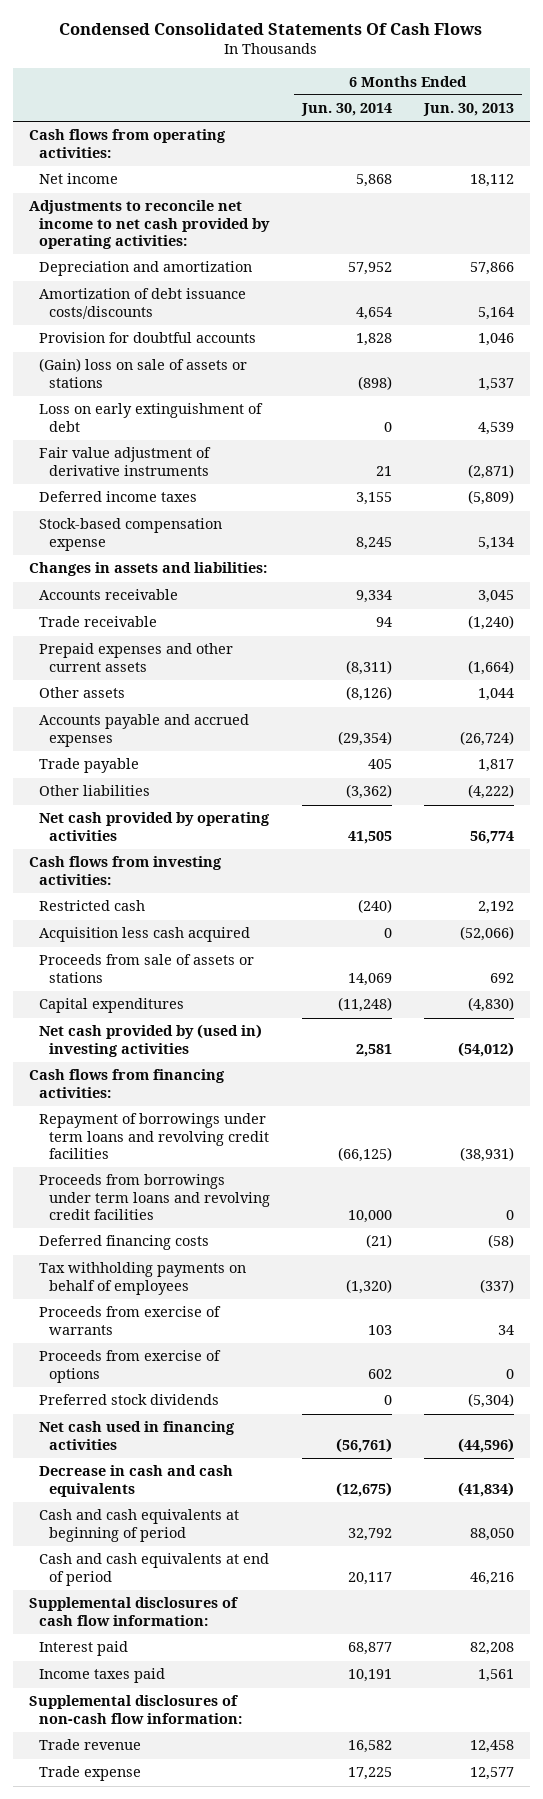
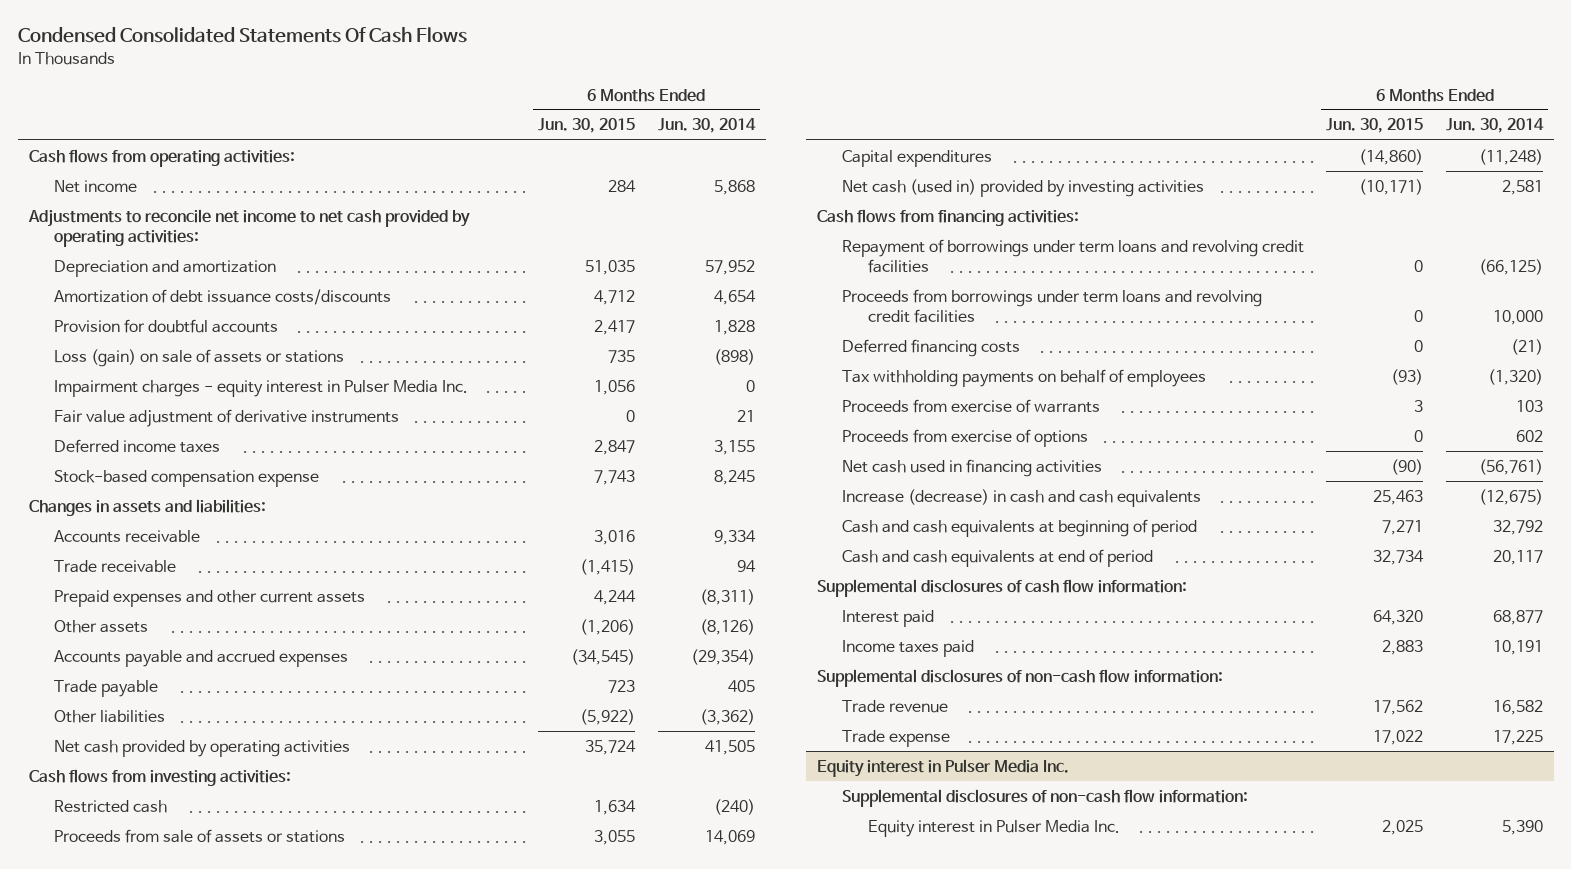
[423,103,515,117] Jun. 30, 2013 -> none
none -> [538,118,636,134] Jun. 30, 2015
[38,403,263,432] Loss on early extinguishment of debt -> none
[38,358,247,388] (Gain) loss on sale of assets or stations -> [54,348,345,367] Loss (gain) on sale of assets or stations
none -> [54,379,469,397] Impairment charges - equity interest in Pulser Media Inc.
[38,927,250,943] Acquisition less cash acquired -> none
[38,1024,262,1057] Net cash provided by (used in) investing activities -> [842,178,1205,197] Net cash (used in) provided by investing activities
[38,1394,219,1406] Preferred stock dividends -> none
[38,1465,233,1497] Decrease in cash and cash equivalents -> [842,488,1202,507] Increase (decrease) in cash and cash equivalents
none -> [816,758,1069,777] Equity interest in Pulser Media Inc.
none -> [842,788,1249,807] Supplemental disclosures of non-cash flow information:
none -> [867,819,1120,837] Equity interest in Pulser Media Inc.

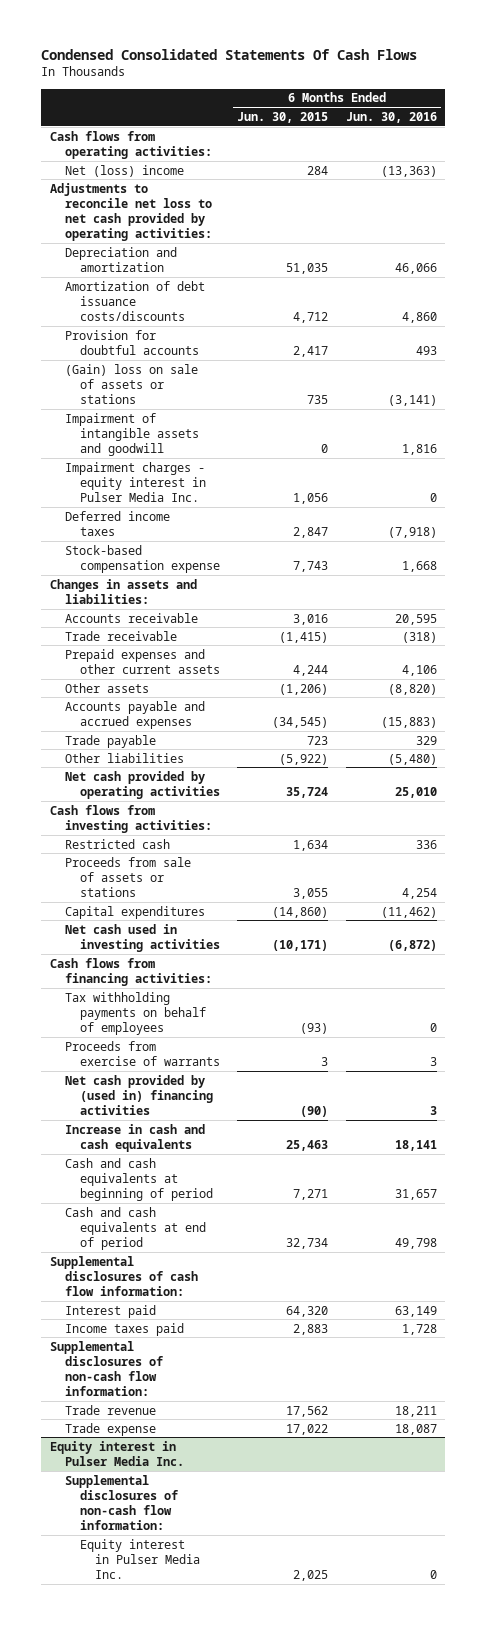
[657,118,756,134] Jun. 30, 2014 -> none
none -> [345,111,437,123] Jun. 30, 2016
[54,179,138,193] Net income -> [64,164,184,177] Net (loss) income
[27,208,470,247] Adjustments to reconcile net income to net cash provided by operating activities: -> [49,182,212,242] Adjustments to reconcile net loss to net cash provided by operating activities:
[54,348,345,367] Loss (gain) on sale of assets or stations -> [64,363,198,405] (Gain) loss on sale of assets or stations
none -> [64,412,199,457] Impairment of intangible assets and goodwill
[54,408,400,427] Fair value adjustment of derivative instruments -> none
[842,178,1205,197] Net cash (used in) provided by investing activities -> [64,923,220,952] Net cash used in investing activities
[842,238,1305,273] Repayment of borrowings under term loans and revolving credit facilities -> none
[842,288,1263,323] Proceeds from borrowings under term loans and revolving credit facilities -> none
[842,338,1021,357] Deferred financing costs -> none
[842,428,1089,447] Proceeds from exercise of options -> none
[842,458,1103,477] Net cash used in financing activities -> [64,1074,213,1116] Net cash provided by (used in) financing activities
[842,488,1202,507] Increase (decrease) in cash and cash equivalents -> [64,1123,205,1152] Increase in cash and cash equivalents

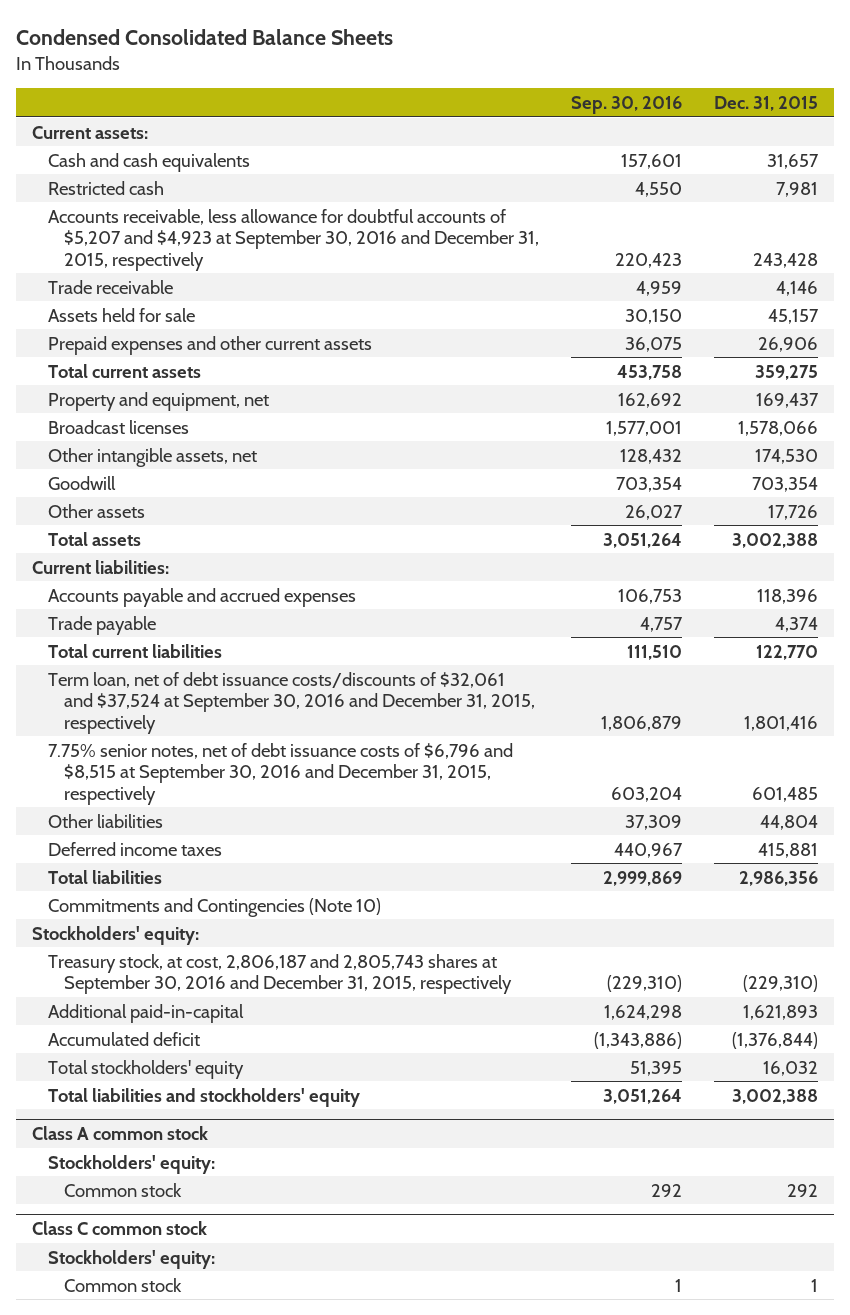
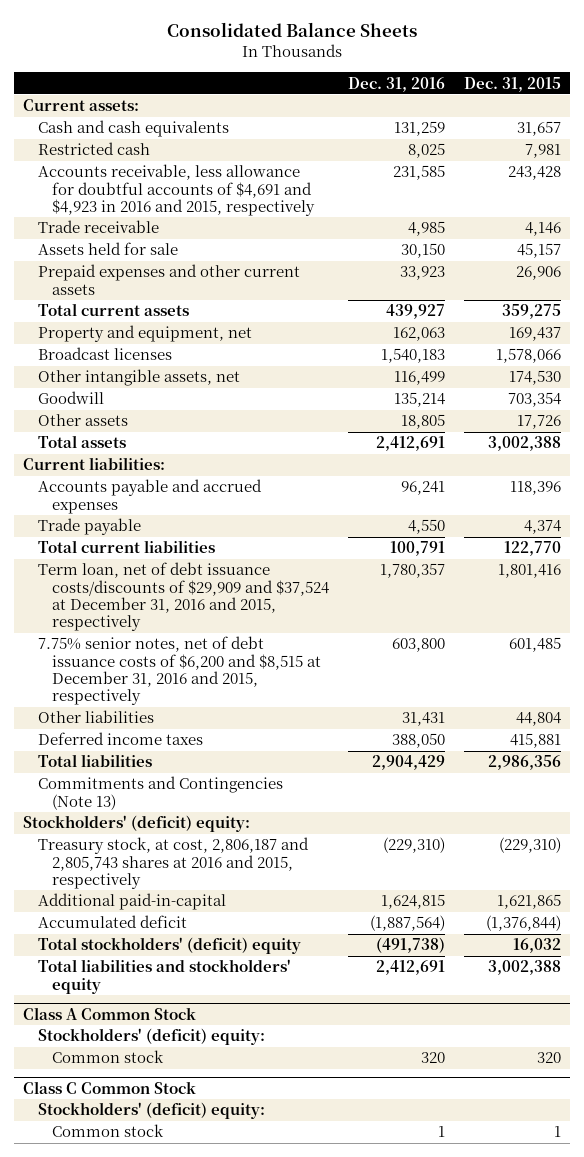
[15,28,393,45] Condensed Consolidated Balance Sheets -> [167,22,418,38] Consolidated Balance Sheets
[570,95,682,114] Sep. 30, 2016 -> none
none -> [348,76,446,92] Dec. 31, 2016
[47,208,539,271] Accounts receivable, less allowance for doubtful accounts of $5,207 and $4,923 at September 30, 2016 and December 31, 2015, respectively -> [37,164,316,217] Accounts receivable, less allowance for doubtful accounts of $4,691 and $4,923 in 2016 and 2015, respectively
[47,671,535,734] Term loan, net of debt issuance costs/discounts of $32,061 and $37,524 at September 30, 2016 and December 31, 2015, respectively -> [37,562,330,632] Term loan, net of debt issuance costs/discounts of $29,909 and $37,524 at December 31, 2016 and 2015, respectively
[47,742,513,805] 7.75% senior notes, net of debt issuance costs of $6,796 and $8,515 at September 30, 2016 and December 31, 2015, respectively -> [37,636,322,706] 7.75% senior notes, net of debt issuance costs of $6,200 and $8,515 at December 31, 2016 and 2015, respectively
[47,897,381,917] Commitments and Contingencies (Note 10) -> [37,776,283,810] Commitments and Contingencies (Note 13)
[31,925,199,945] Stockholders' equity: -> [23,815,251,833] Stockholders' (deficit) equity:
[47,953,512,995] Treasury stock, at cost, 2,806,187 and 2,805,743 shares at September 30, 2016 and December 31, 2015, respectively -> [37,837,309,890] Treasury stock, at cost, 2,806,187 and 2,805,743 shares at 2016 and 2015, respectively
[743,1004,819,1020] 1,621,893 -> [497,894,562,910] 1,621,865
[47,1059,244,1079] Total stockholders' equity -> [37,937,301,955] Total stockholders' (deficit) equity
[31,1126,208,1141] Class A common stock -> [23,1007,197,1021] Class A Common Stock
[47,1154,215,1174] Stockholders' equity: -> [37,1028,265,1046] Stockholders' (deficit) equity:
[787,1183,819,1197] 292 -> [537,1052,562,1064] 320
[31,1221,207,1236] Class C common stock -> [23,1081,197,1095] Class C Common Stock
[47,1249,215,1269] Stockholders' equity: -> [37,1102,265,1120] Stockholders' (deficit) equity:

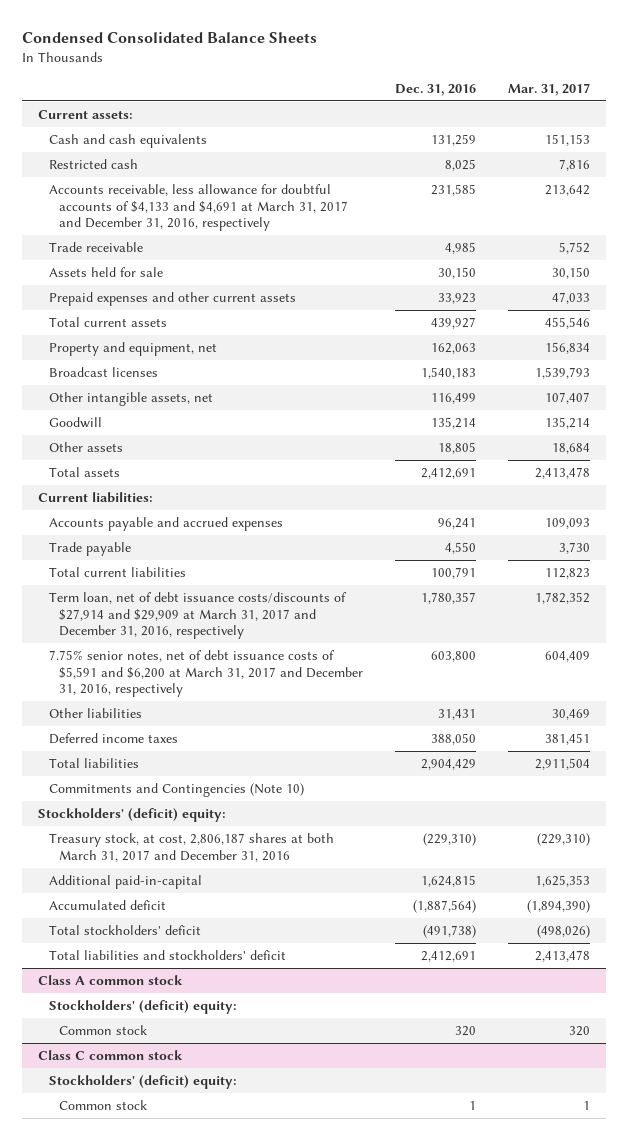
[167,22,418,38] Consolidated Balance Sheets -> [21,32,317,44] Condensed Consolidated Balance Sheets
[464,76,562,92] Dec. 31, 2015 -> none
none -> [508,82,591,96] Mar. 31, 2017
[37,164,316,217] Accounts receivable, less allowance for doubtful accounts of $4,691 and $4,923 in 2016 and 2015, respectively -> [48,184,349,232] Accounts receivable, less allowance for doubtful accounts of $4,133 and $4,691 at March 31, 2017 and December 31, 2016, respectively
[37,562,330,632] Term loan, net of debt issuance costs/discounts of $29,909 and $37,524 at December 31, 2016 and 2015, respectively -> [48,592,347,640] Term loan, net of debt issuance costs/discounts of $27,914 and $29,909 at March 31, 2017 and December 31, 2016, respectively
[37,636,322,706] 7.75% senior notes, net of debt issuance costs of $6,200 and $8,515 at December 31, 2016 and 2015, respectively -> [48,650,364,698] 7.75% senior notes, net of debt issuance costs of $5,591 and $6,200 at March 31, 2017 and December 31, 2016, respectively
[37,776,283,810] Commitments and Contingencies (Note 13) -> [48,783,304,798] Commitments and Contingencies (Note 10)
[37,837,309,890] Treasury stock, at cost, 2,806,187 and 2,805,743 shares at 2016 and 2015, respectively -> [48,833,334,862] Treasury stock, at cost, 2,806,187 shares at both March 31, 2017 and December 31, 2016
[37,937,301,955] Total stockholders' (deficit) equity -> [48,925,201,936] Total stockholders' deficit
[37,959,291,994] Total liabilities and stockholders' equity -> [48,950,286,961] Total liabilities and stockholders' deficit
[23,1007,197,1021] Class A Common Stock -> [37,975,183,986] Class A common stock
[23,1081,197,1095] Class C Common Stock -> [37,1050,183,1061] Class C common stock

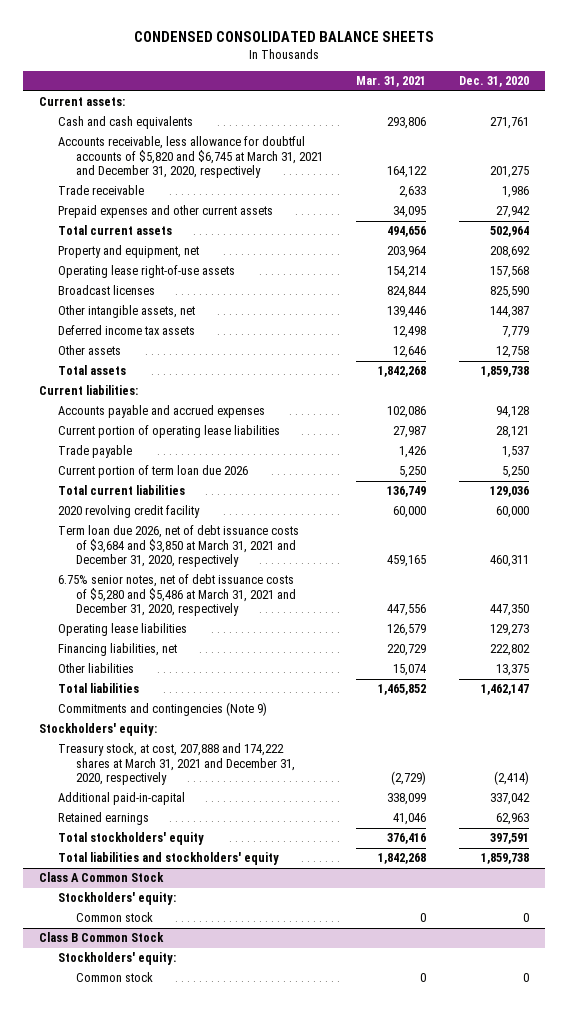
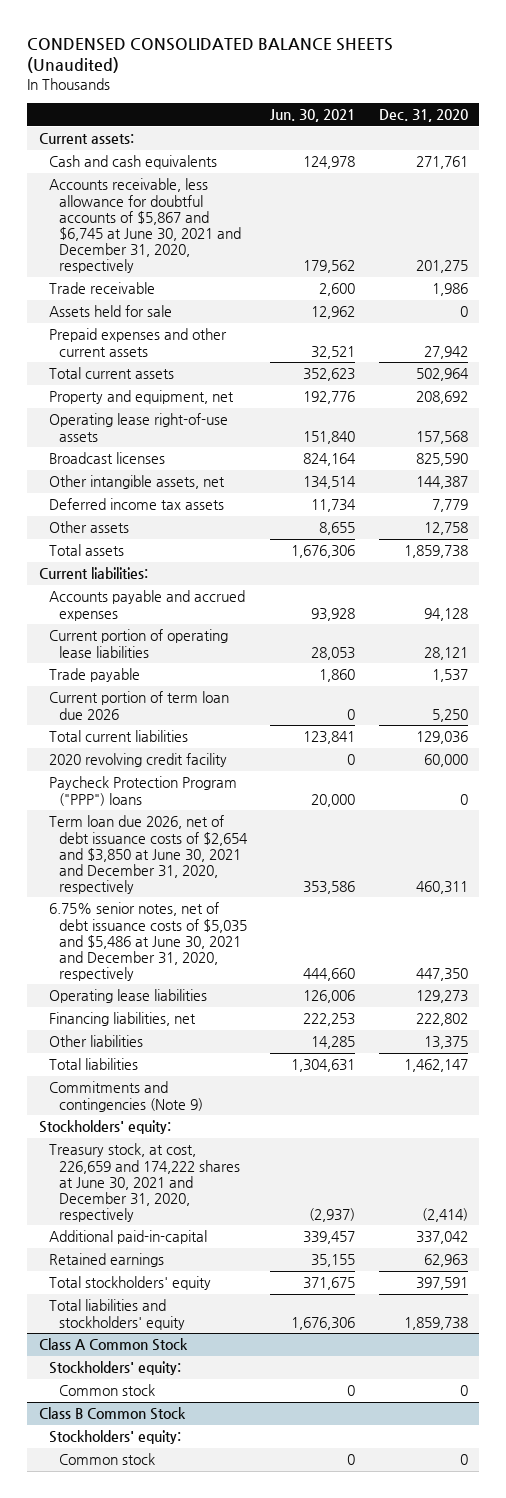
[134,30,435,42] CONDENSED CONSOLIDATED BALANCE SHEETS -> [27,37,394,74] CONDENSED CONSOLIDATED BALANCE SHEETS (Unaudited)
[356,76,427,88] Mar. 31, 2021 -> none
none -> [270,109,356,123] Jun. 30, 2021
[57,136,324,179] Accounts receivable, less allowance for doubtful accounts of $5,820 and $6,745 at March 31, 2021 and December 31, 2020, respectively -> [48,178,241,273] Accounts receivable, less allowance for doubtful accounts of $5,867 and $6,745 at June 30, 2021 and December 31, 2020, respectively
none -> [48,305,172,318] Assets held for sale
none -> [48,776,237,806] Paycheck Protection Program ("PPP") loans
[57,525,299,568] Term loan due 2026, net of debt issuance costs of $3,684 and $3,850 at March 31, 2021 and December 31, 2020, respectively -> [48,815,248,894] Term loan due 2026, net of debt issuance costs of $2,654 and $3,850 at June 30, 2021 and December 31, 2020, respectively
[57,574,297,617] 6.75% senior notes, net of debt issuance costs of $5,280 and $5,486 at March 31, 2021 and December 31, 2020, respectively -> [48,902,247,981] 6.75% senior notes, net of debt issuance costs of $5,035 and $5,486 at June 30, 2021 and December 31, 2020, respectively
[57,743,296,786] Treasury stock, at cost, 207,888 and 174,222 shares at March 31, 2021 and December 31, 2020, respectively -> [48,1143,240,1222] Treasury stock, at cost, 226,659 and 174,222 shares at June 30, 2021 and December 31, 2020, respectively

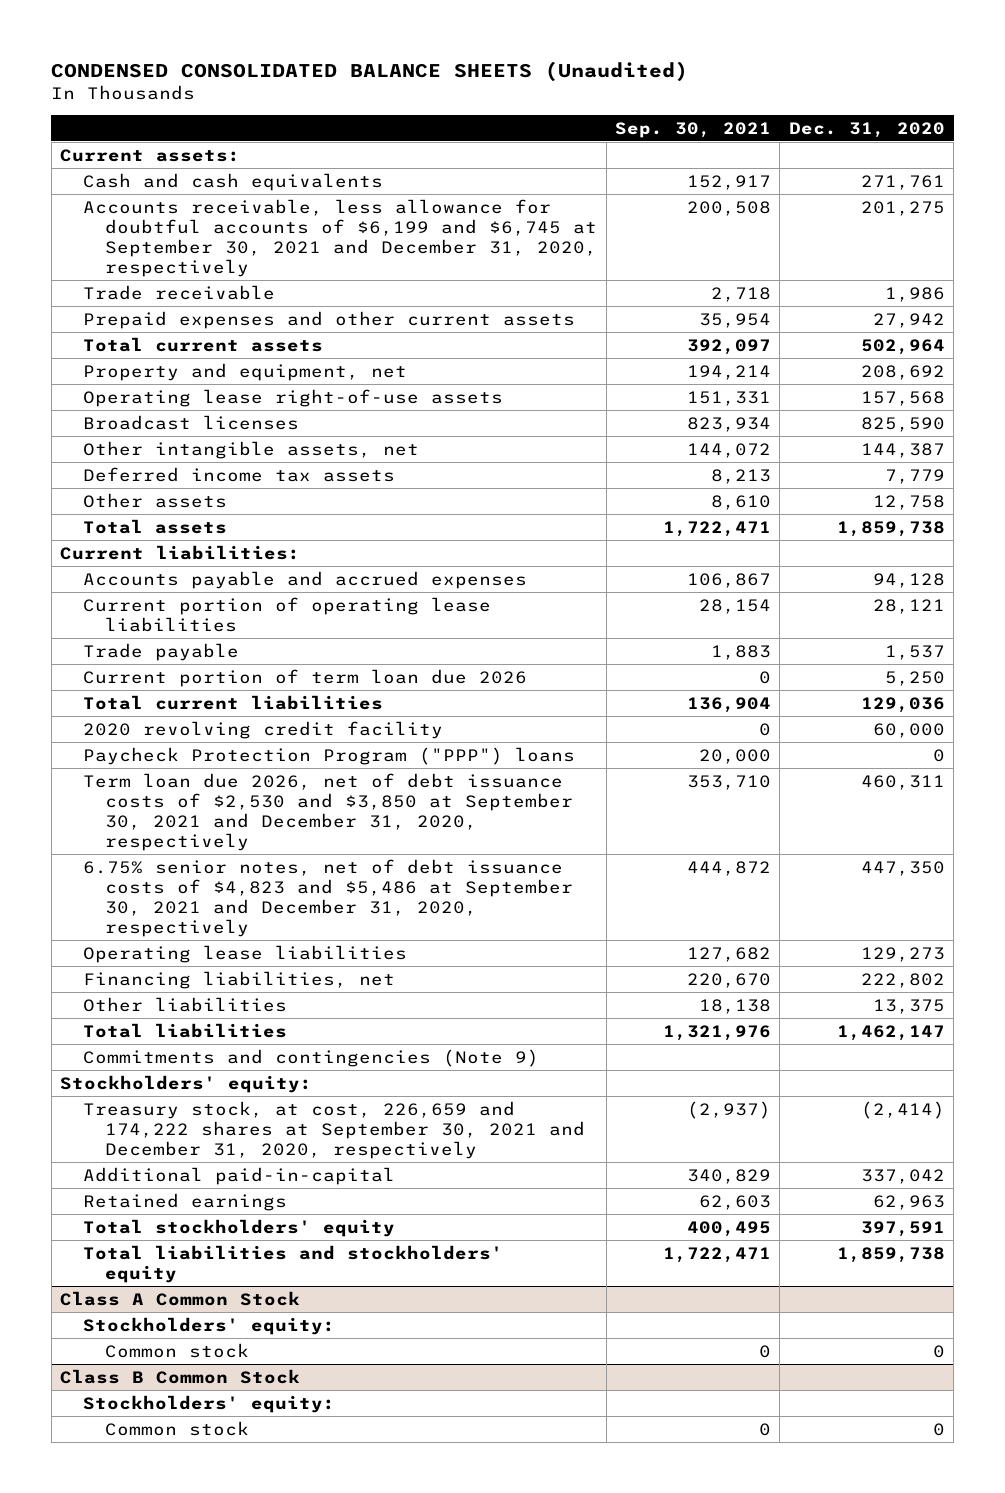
[270,109,356,123] Jun. 30, 2021 -> none
none -> [615,121,772,138] Sep. 30, 2021
[48,178,241,273] Accounts receivable, less allowance for doubtful accounts of $5,867 and $6,745 at June 30, 2021 and December 31, 2020, respectively -> [82,198,598,277] Accounts receivable, less allowance for doubtful accounts of $6,199 and $6,745 at September 30, 2021 and December 31, 2020, respectively
[48,305,172,318] Assets held for sale -> none
[48,815,248,894] Term loan due 2026, net of debt issuance costs of $2,654 and $3,850 at June 30, 2021 and December 31, 2020, respectively -> [82,772,574,851] Term loan due 2026, net of debt issuance costs of $2,530 and $3,850 at September 30, 2021 and December 31, 2020, respectively
[48,902,247,981] 6.75% senior notes, net of debt issuance costs of $5,035 and $5,486 at June 30, 2021 and December 31, 2020, respectively -> [82,858,574,937] 6.75% senior notes, net of debt issuance costs of $4,823 and $5,486 at September 30, 2021 and December 31, 2020, respectively
[48,1143,240,1222] Treasury stock, at cost, 226,659 and 174,222 shares at June 30, 2021 and December 31, 2020, respectively -> [82,1100,586,1159] Treasury stock, at cost, 226,659 and 174,222 shares at September 30, 2021 and December 31, 2020, respectively

